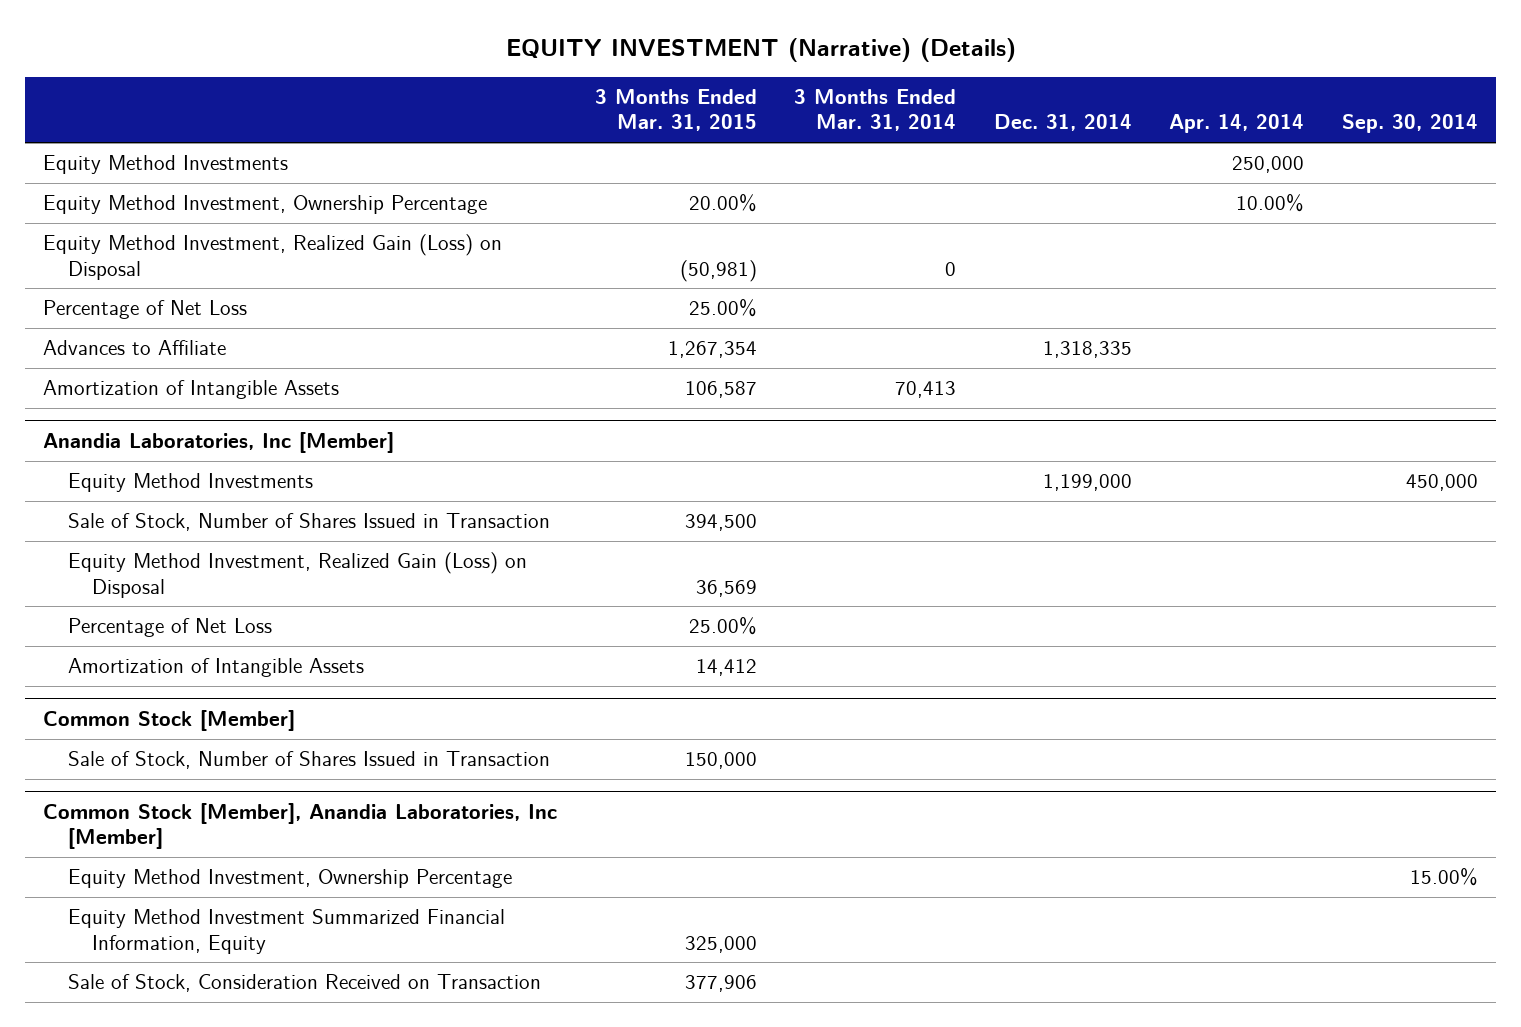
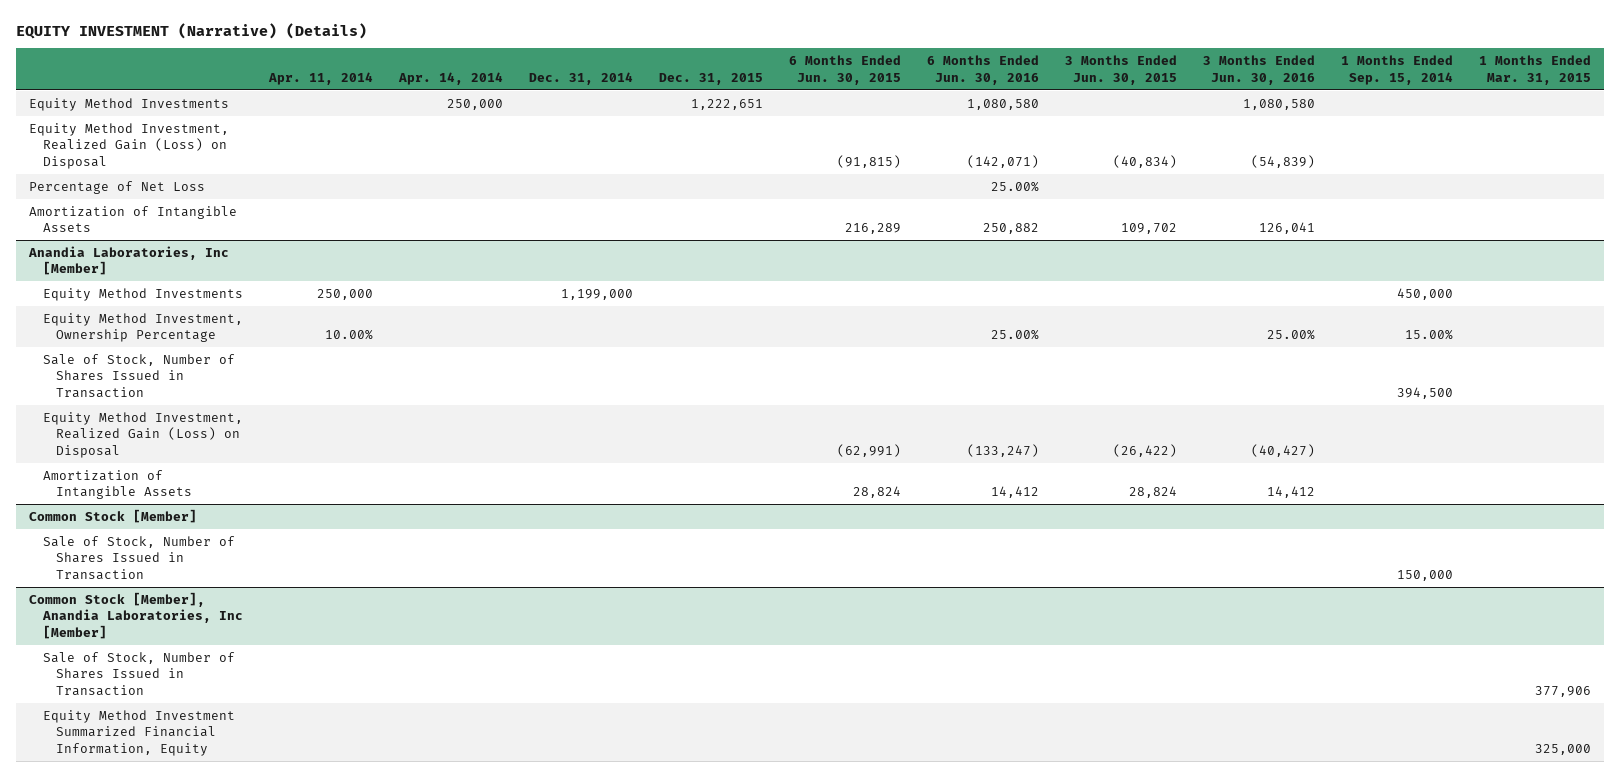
[594,88,757,132] 3 Months Ended Mar. 31, 2015 -> none
[794,88,957,132] 3 Months Ended Mar. 31, 2014 -> none
[1341,114,1478,134] Sep. 30, 2014 -> none
none -> [267,71,373,85] Apr. 11, 2014
none -> [658,72,763,85] Dec. 31, 2015
none -> [788,55,901,85] 6 Months Ended Jun. 30, 2015
none -> [926,55,1039,85] 6 Months Ended Jun. 30, 2016
none -> [1064,55,1177,85] 3 Months Ended Jun. 30, 2015
none -> [1202,55,1315,85] 3 Months Ended Jun. 30, 2016
none -> [1340,55,1453,85] 1 Months Ended Sep. 15, 2014
none -> [1478,55,1591,85] 1 Months Ended Mar. 31, 2015
[43,195,488,215] Equity Method Investment, Ownership Percentage -> none
[43,340,227,356] Advances to Affiliate -> none
none -> [42,312,243,343] Equity Method Investment, Ownership Percentage
[67,618,272,638] Percentage of Net Loss -> none
[67,869,512,889] Equity Method Investment, Ownership Percentage -> none
none -> [42,651,235,696] Sale of Stock, Number of Shares Issued in Transaction
[67,974,541,993] Sale of Stock, Consideration Received on Transaction -> none

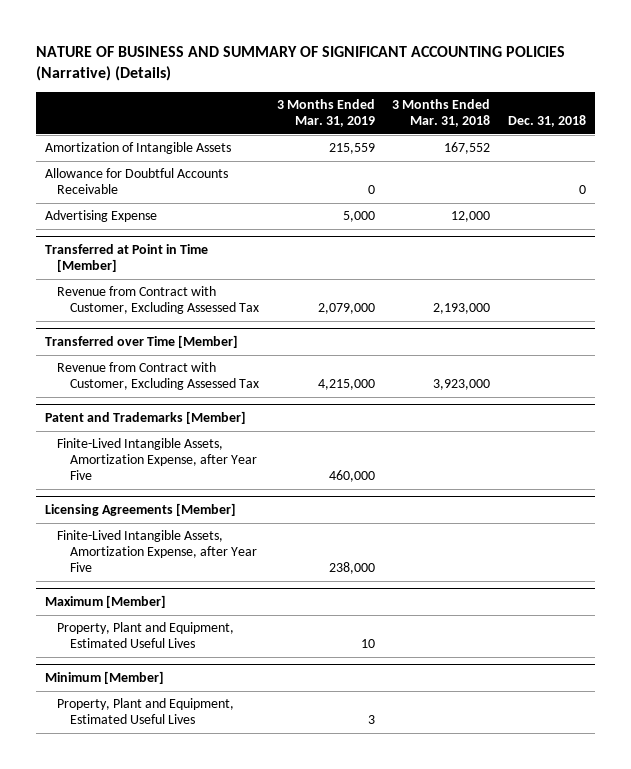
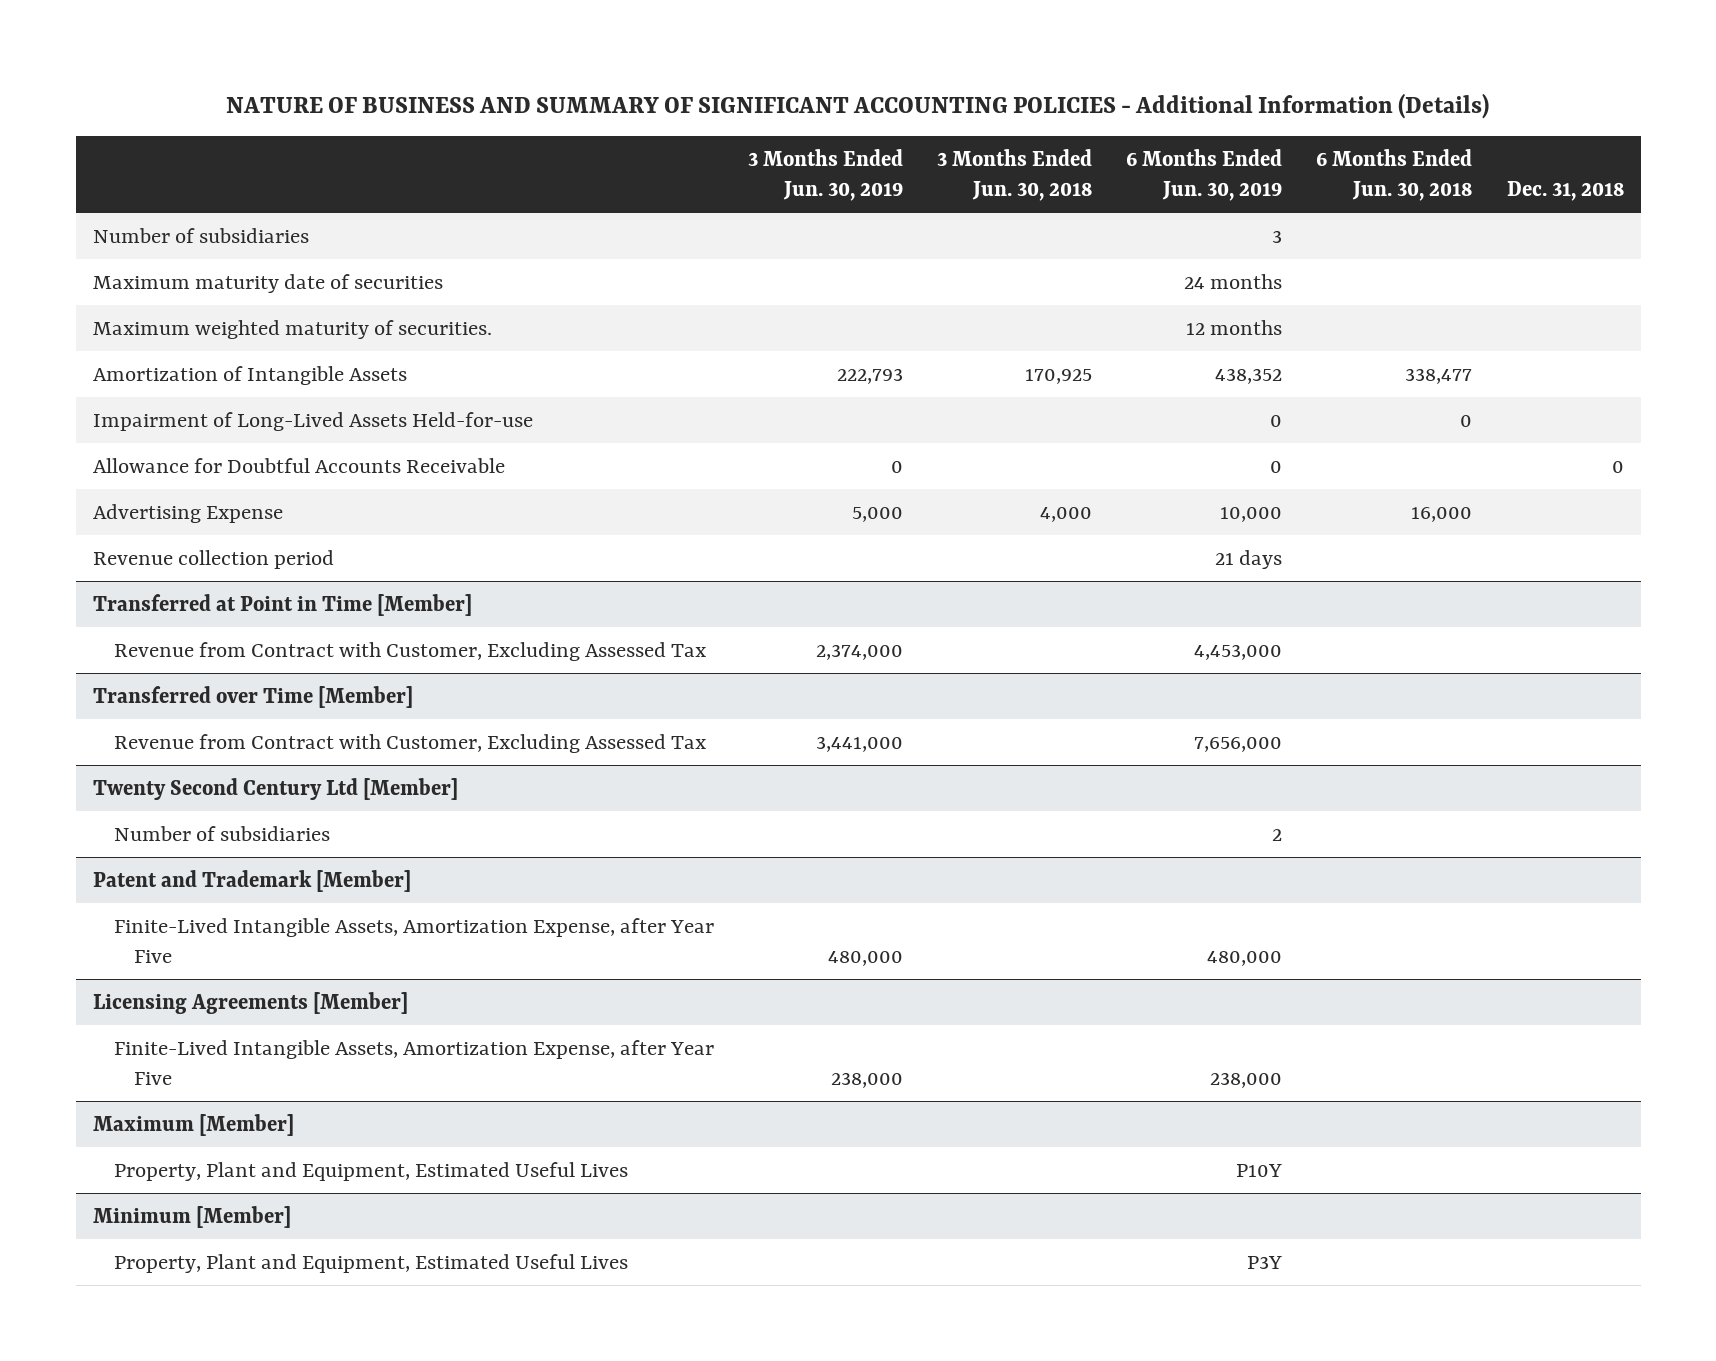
[35,45,565,82] NATURE OF BUSINESS AND SUMMARY OF SIGNIFICANT ACCOUNTING POLICIES (Narrative) (Details) -> [226,92,1490,119] NATURE OF BUSINESS AND SUMMARY OF SIGNIFICANT ACCOUNTING POLICIES - Additional Information (Details)
[276,99,375,128] 3 Months Ended Mar. 31, 2019 -> none
[392,99,491,128] 3 Months Ended Mar. 31, 2018 -> none
none -> [747,149,903,202] 3 Months Ended Jun. 30, 2019
none -> [937,149,1093,202] 3 Months Ended Jun. 30, 2018
none -> [1126,149,1283,202] 6 Months Ended Jun. 30, 2019
none -> [1316,149,1473,202] 6 Months Ended Jun. 30, 2018
none -> [92,227,309,243] Number of subsidiaries
none -> [92,273,443,293] Maximum maturity date of securities
none -> [92,319,492,339] Maximum weighted maturity of securities.
none -> [92,411,533,431] Impairment of Long-Lived Assets Held-for-use
none -> [92,549,334,569] Revenue collection period
none -> [92,777,458,800] Twenty Second Century Ltd [Member]
none -> [113,825,330,841] Number of subsidiaries
[44,411,246,425] Patent and Trademarks [Member] -> [92,869,411,892] Patent and Trademark [Member]

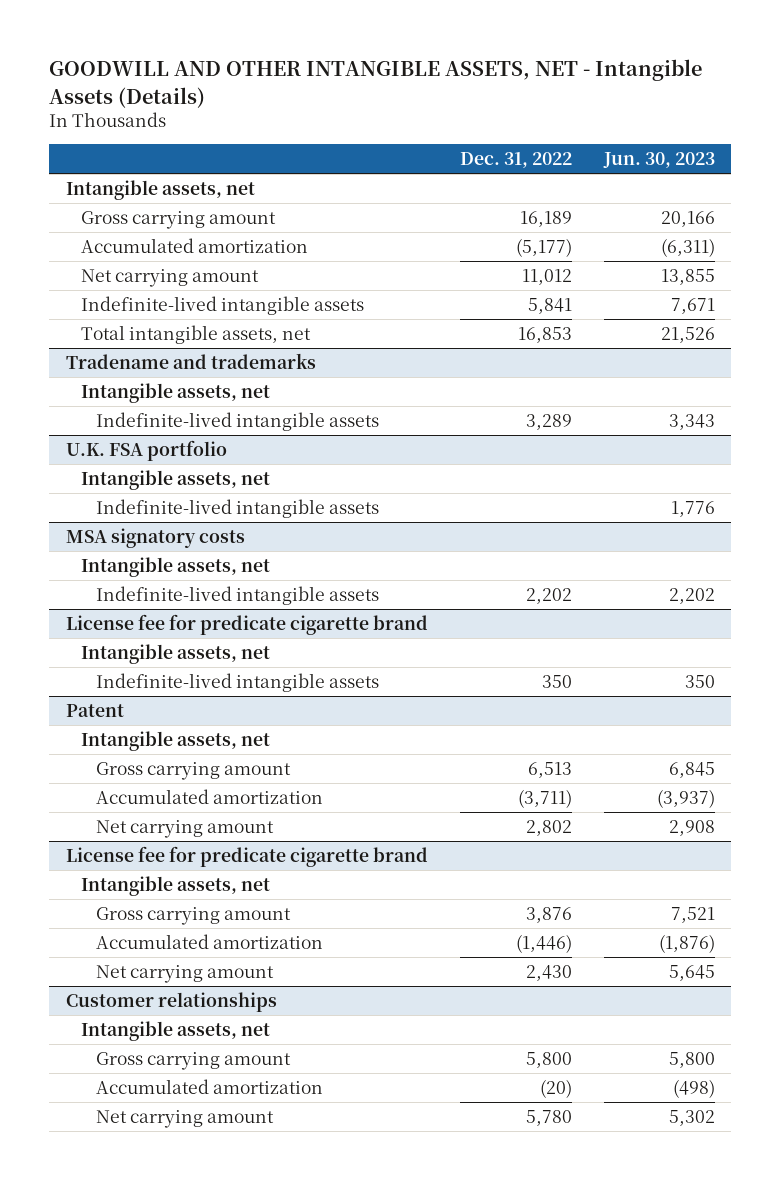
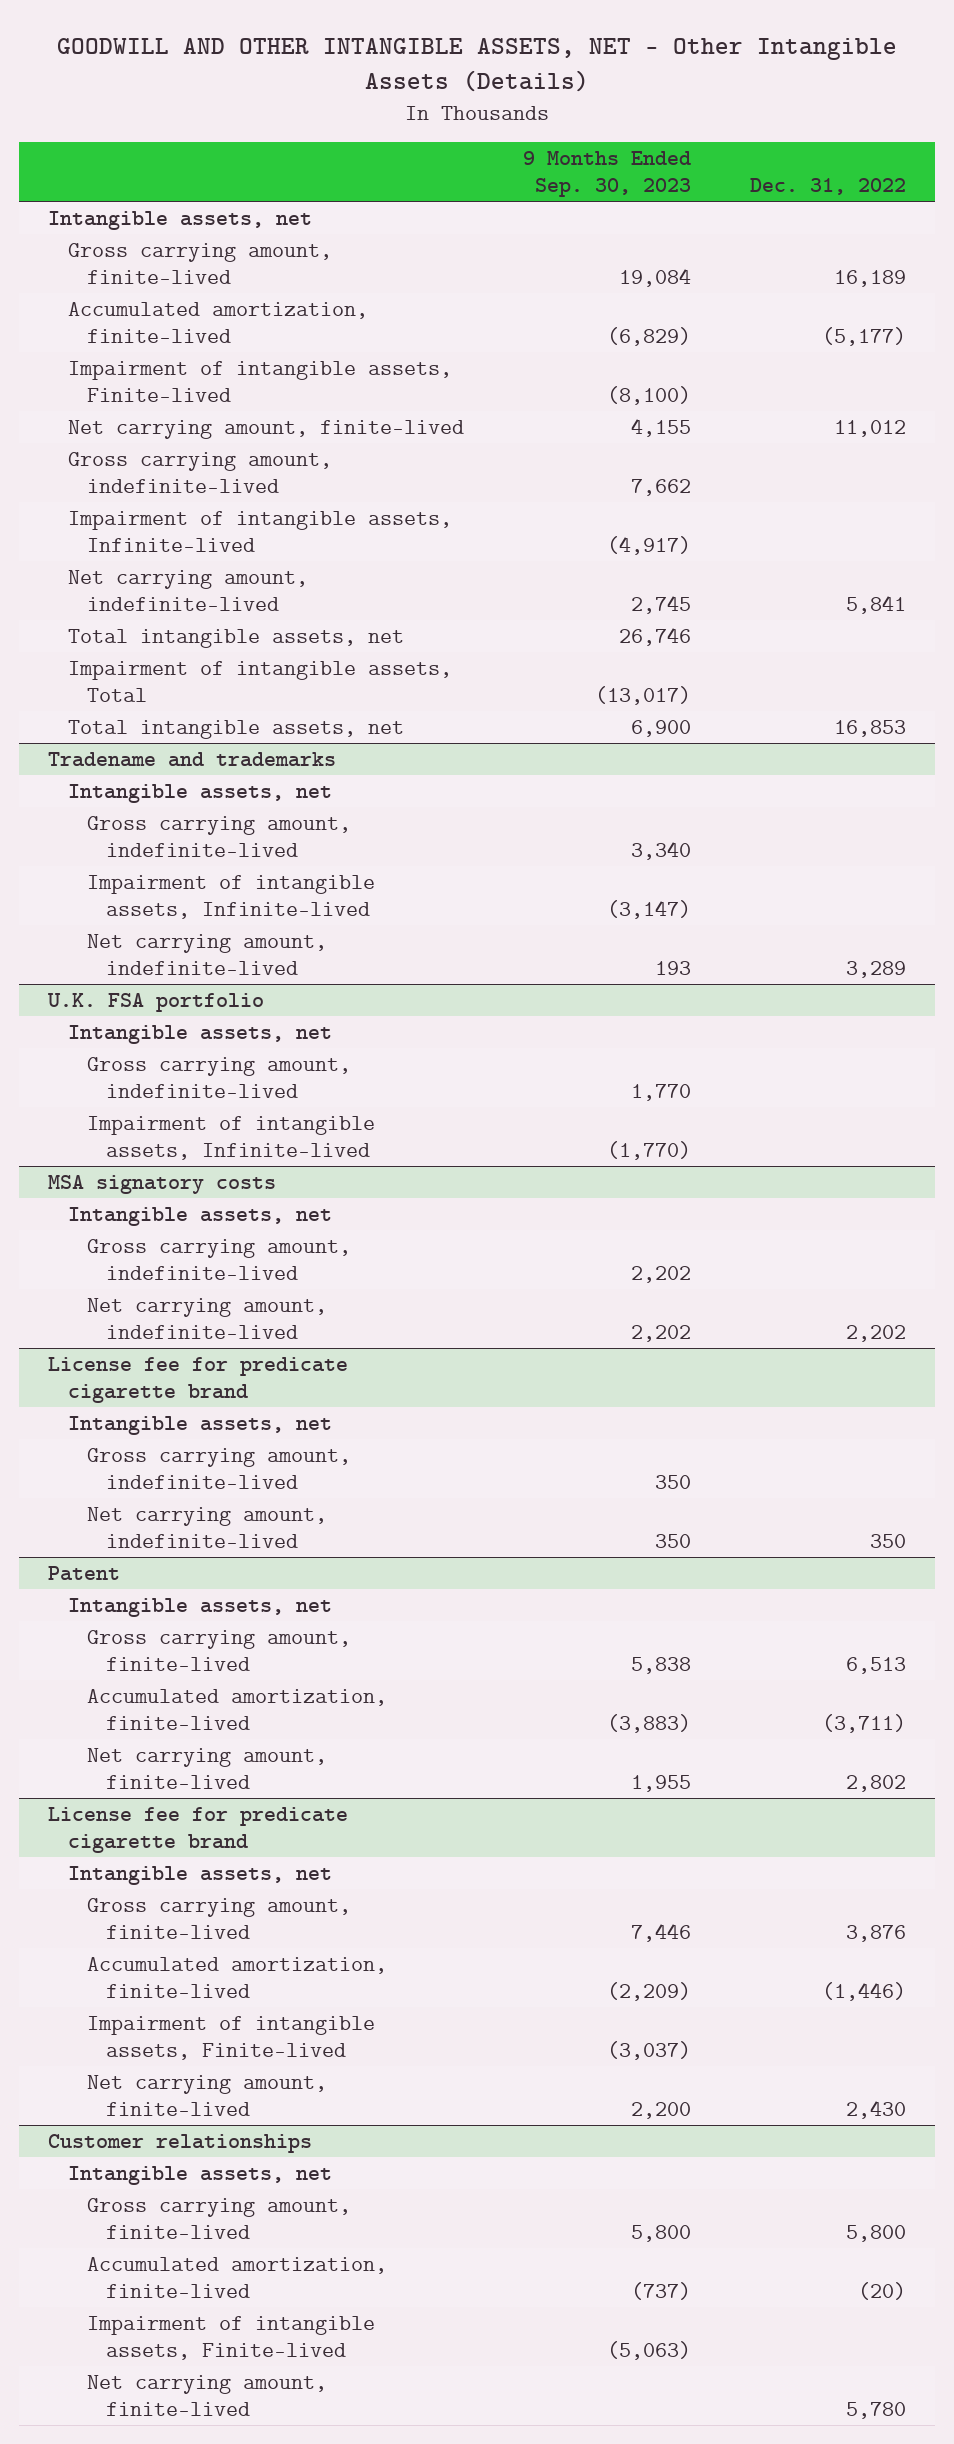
[49,59,703,108] GOODWILL AND OTHER INTANGIBLE ASSETS, NET - Intangible Assets (Details) -> [57,37,898,93] GOODWILL AND OTHER INTANGIBLE ASSETS, NET - Other Intangible Assets (Details)
[603,152,716,169] Jun. 30, 2023 -> none
none -> [522,151,691,197] 9 Months Ended Sep. 30, 2023
[80,210,276,229] Gross carrying amount -> [67,243,332,284] Gross carrying amount, finite-lived
[80,237,308,253] Accumulated amortization -> [67,302,368,343] Accumulated amortization, finite-lived
none -> [67,361,452,402] Impairment of intangible assets, Finite-lived
[80,268,259,287] Net carrying amount -> [67,420,464,440] Net carrying amount, finite-lived
none -> [67,452,332,493] Gross carrying amount, indefinite-lived
none -> [67,511,452,552] Impairment of intangible assets, Infinite-lived
[80,295,364,315] Indefinite-lived intangible assets -> [67,570,308,611] Net carrying amount, indefinite-lived
none -> [67,629,404,649] Total intangible assets, net
none -> [67,661,452,702] Impairment of intangible assets, Total
none -> [86,816,351,857] Gross carrying amount, indefinite-lived
none -> [86,875,375,919] Impairment of intangible assets, Infinite-lived
[95,411,379,431] Indefinite-lived intangible assets -> [86,934,327,975] Net carrying amount, indefinite-lived
[95,498,379,518] Indefinite-lived intangible assets -> none
none -> [86,1057,351,1098] Gross carrying amount, indefinite-lived
none -> [86,1116,375,1160] Impairment of intangible assets, Infinite-lived
none -> [86,1239,351,1280] Gross carrying amount, indefinite-lived
[95,585,379,605] Indefinite-lived intangible assets -> [86,1298,327,1339] Net carrying amount, indefinite-lived
none -> [86,1448,351,1489] Gross carrying amount, indefinite-lived
[95,672,379,692] Indefinite-lived intangible assets -> [86,1507,327,1548] Net carrying amount, indefinite-lived
[95,761,291,780] Gross carrying amount -> [86,1630,351,1671] Gross carrying amount, finite-lived
[95,788,323,804] Accumulated amortization -> [86,1689,387,1730] Accumulated amortization, finite-lived
[95,819,274,838] Net carrying amount -> [86,1748,327,1789] Net carrying amount, finite-lived
[95,906,291,925] Gross carrying amount -> [86,1898,351,1939] Gross carrying amount, finite-lived
[95,933,323,949] Accumulated amortization -> [86,1957,387,1998] Accumulated amortization, finite-lived
none -> [86,2016,375,2060] Impairment of intangible assets, Finite-lived
[95,964,274,983] Net carrying amount -> [86,2075,327,2116] Net carrying amount, finite-lived
[95,1051,291,1070] Gross carrying amount -> [86,2198,351,2239] Gross carrying amount, finite-lived
[95,1078,323,1094] Accumulated amortization -> [86,2257,387,2298] Accumulated amortization, finite-lived
none -> [86,2316,375,2360] Impairment of intangible assets, Finite-lived
[95,1109,274,1128] Net carrying amount -> [86,2375,327,2416] Net carrying amount, finite-lived

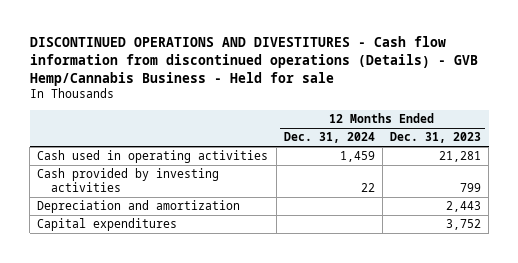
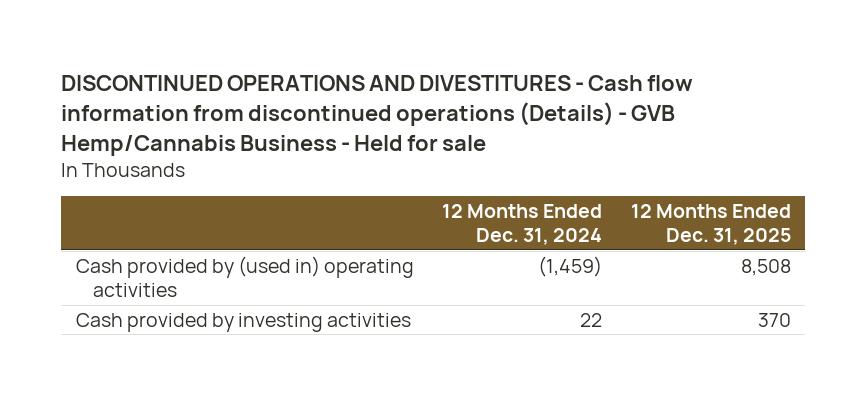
[389,132,481,144] Dec. 31, 2023 -> none
none -> [630,203,791,246] 12 Months Ended Dec. 31, 2025
[37,150,269,164] Cash used in operating activities -> [75,255,414,298] Cash provided by (used in) operating activities
[339,151,375,163] 1,459 -> [538,255,603,277] (1,459)
[37,200,241,214] Depreciation and amortization -> none
[37,218,178,232] Capital expenditures -> none

